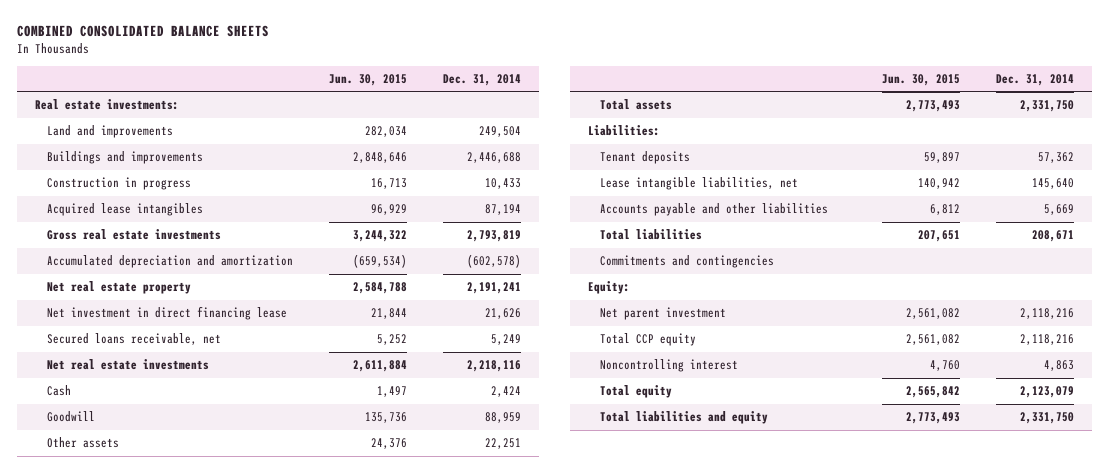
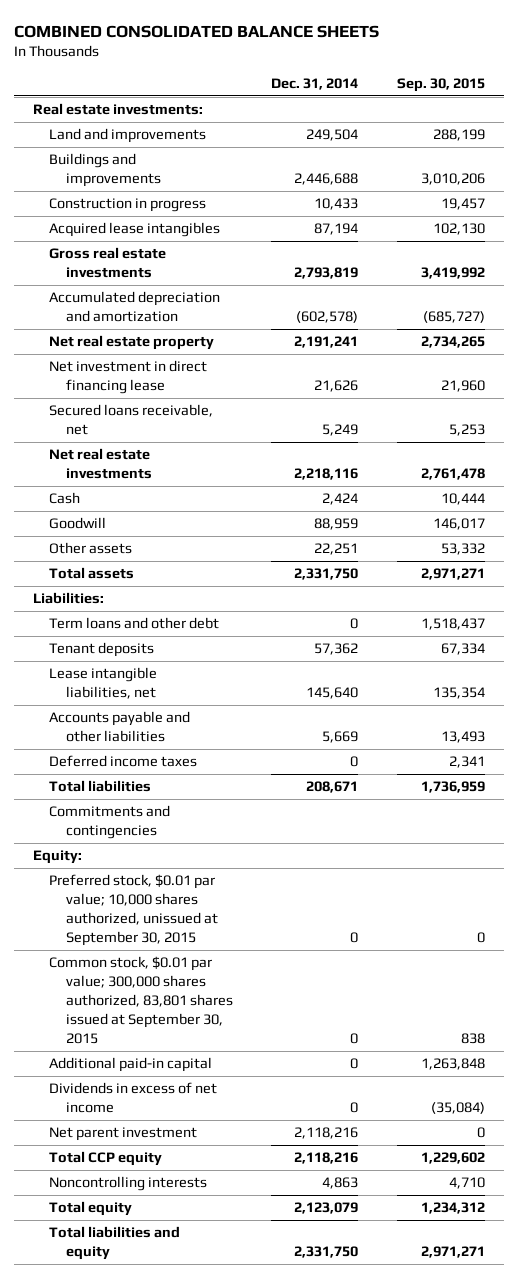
[328,73,407,86] Jun. 30, 2015 -> none
none -> [397,78,486,93] Sep. 30, 2015
none -> [49,617,220,630] Term loans and other debt
none -> [49,755,198,768] Deferred income taxes
none -> [49,874,218,947] Preferred stock, $0.01 par value; 10,000 shares authorized, unissued at September 30, 2015
none -> [49,956,233,1045] Common stock, $0.01 par value; 300,000 shares authorized, 83,801 shares issued at September 30, 2015
none -> [49,1057,213,1073] Additional paid-in capital
none -> [49,1082,218,1114] Dividends in excess of net income
[599,359,738,373] Noncontrolling interest -> [49,1176,208,1192] Noncontrolling interests

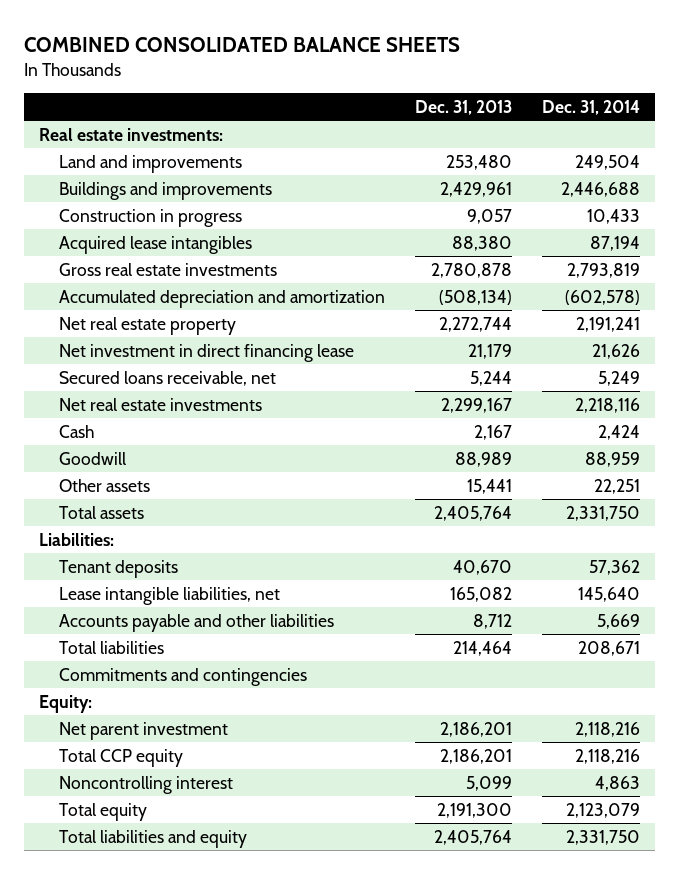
[397,78,486,93] Sep. 30, 2015 -> none
none -> [414,100,512,116] Dec. 31, 2013
[49,617,220,630] Term loans and other debt -> none
[49,755,198,768] Deferred income taxes -> none
[49,874,218,947] Preferred stock, $0.01 par value; 10,000 shares authorized, unissued at September 30, 2015 -> none
[49,956,233,1045] Common stock, $0.01 par value; 300,000 shares authorized, 83,801 shares issued at September 30, 2015 -> none
[49,1057,213,1073] Additional paid-in capital -> none
[49,1082,218,1114] Dividends in excess of net income -> none
[49,1176,208,1192] Noncontrolling interests -> [58,775,233,794] Noncontrolling interest

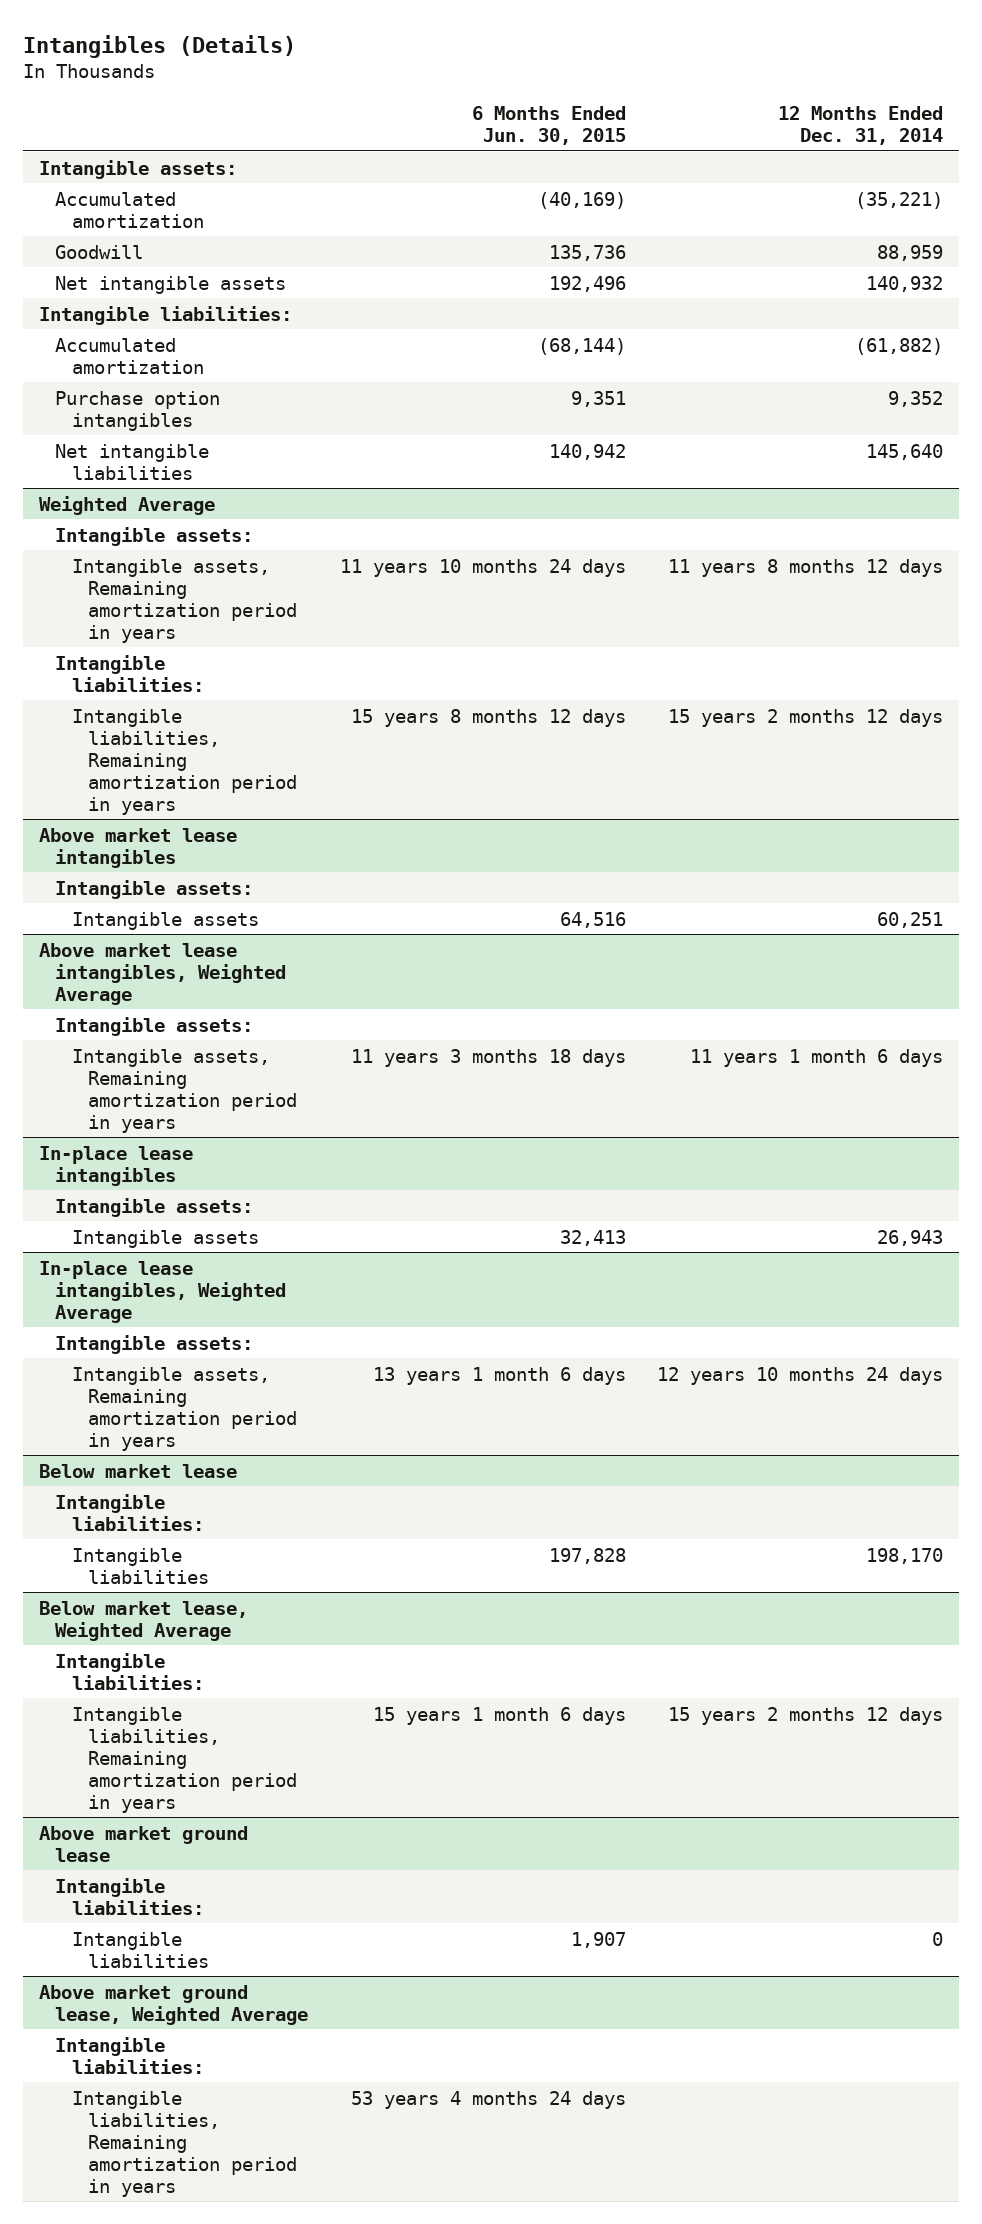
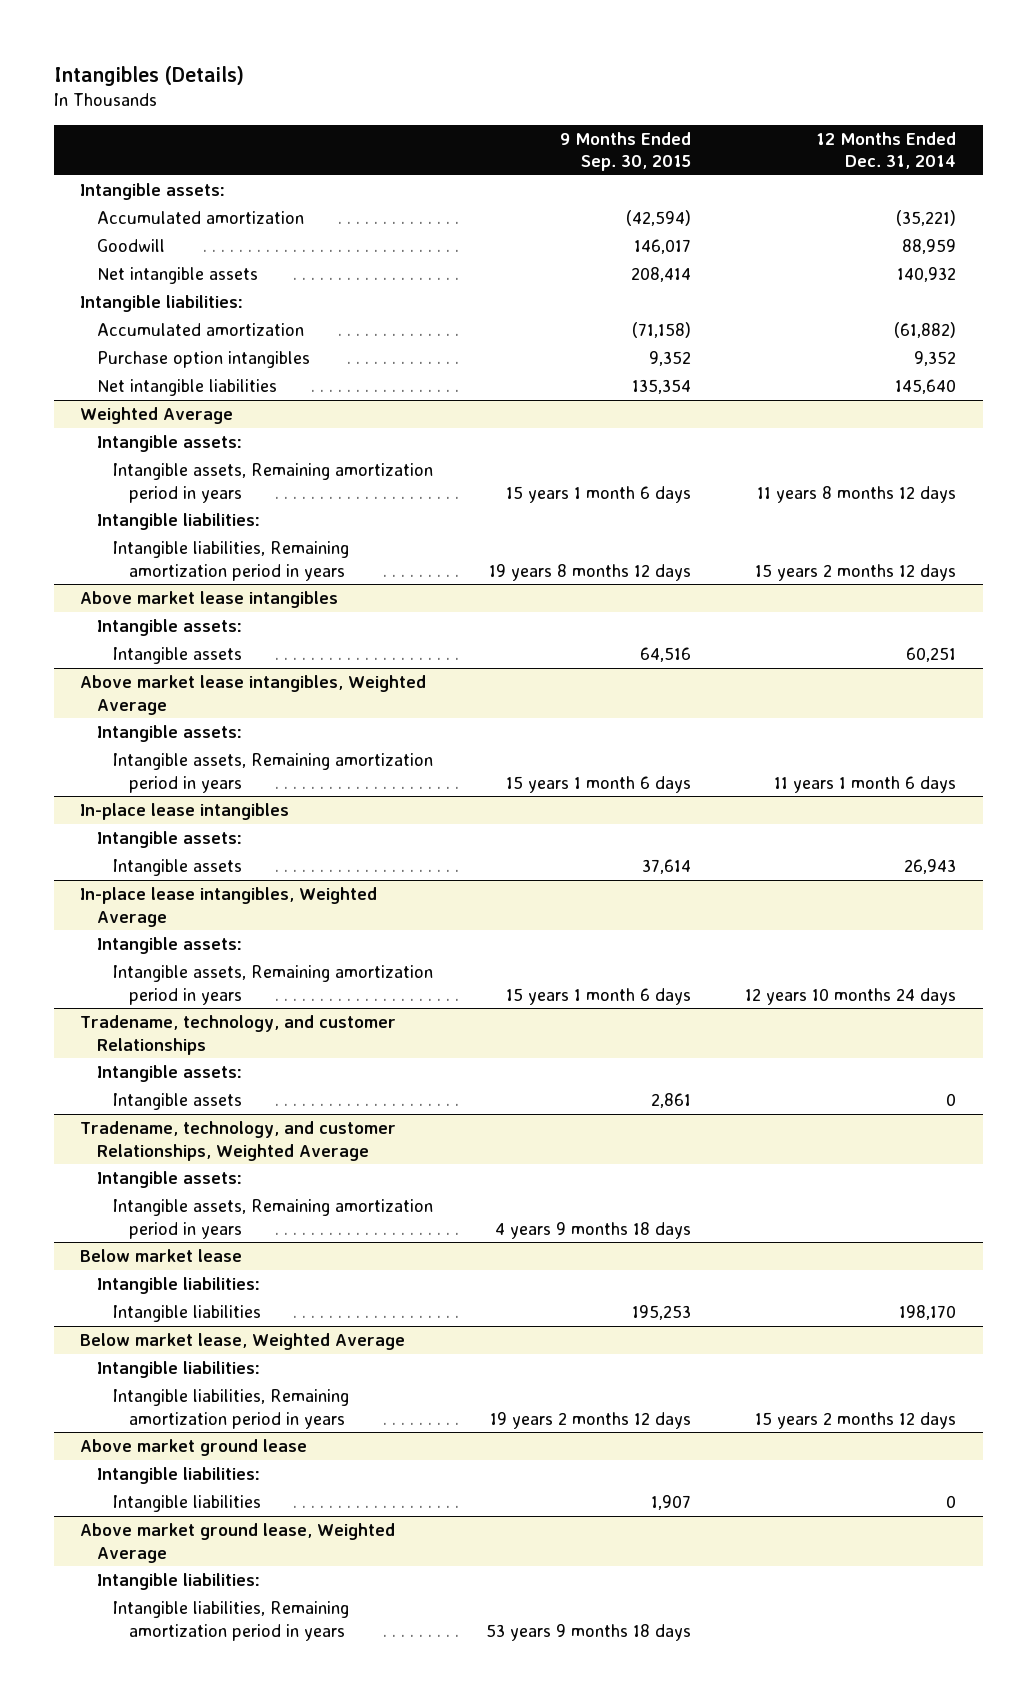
[471,106,626,146] 6 Months Ended Jun. 30, 2015 -> none
none -> [560,131,692,172] 9 Months Ended Sep. 30, 2015
none -> [80,1014,397,1055] Tradename, technology, and customer Relationships
none -> [96,1064,242,1082] Intangible assets:
none -> [112,1092,242,1110] Intangible assets
none -> [80,1120,397,1161] Tradename, technology, and customer Relationships, Weighted Average
none -> [96,1170,242,1188] Intangible assets:
none -> [112,1198,433,1239] Intangible assets, Remaining amortization period in years

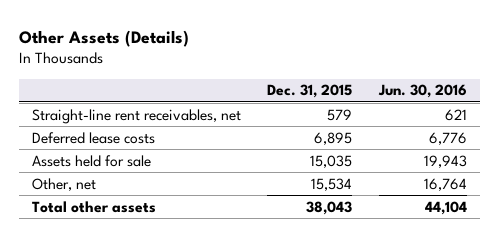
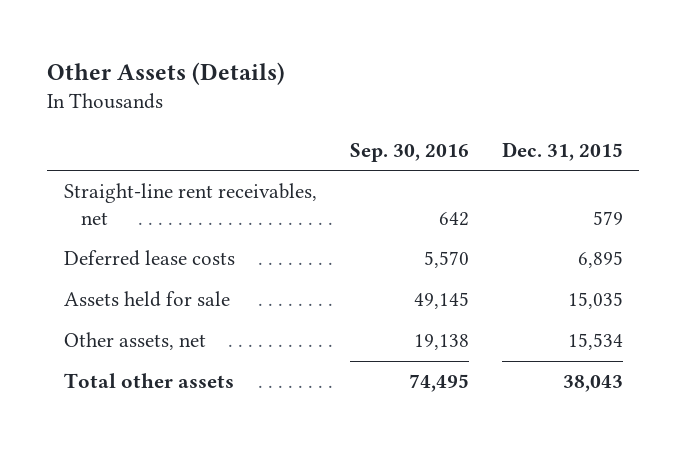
[377,84,467,99] Jun. 30, 2016 -> none
none -> [349,142,469,162] Sep. 30, 2016
[31,177,96,191] Other, net -> [63,332,206,351] Other assets, net

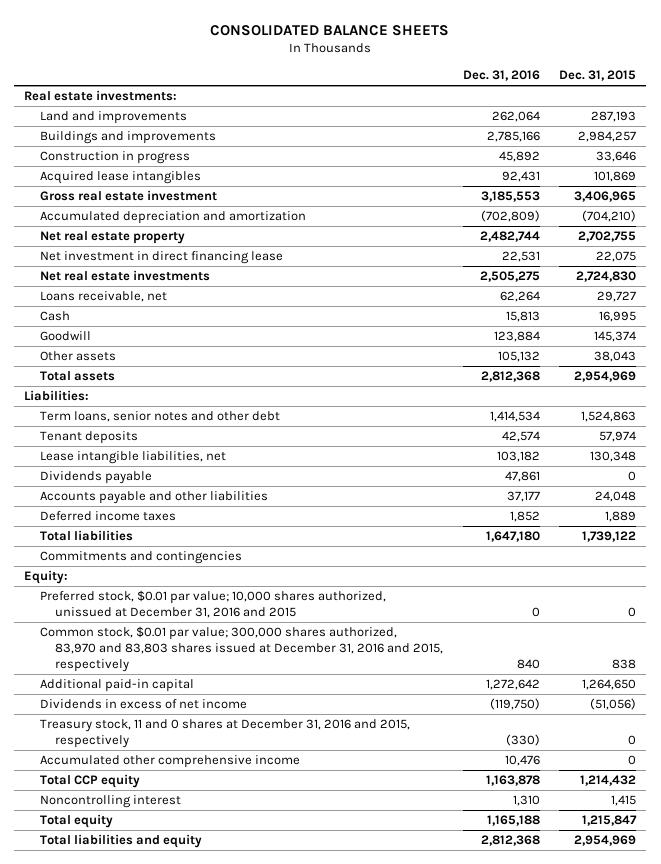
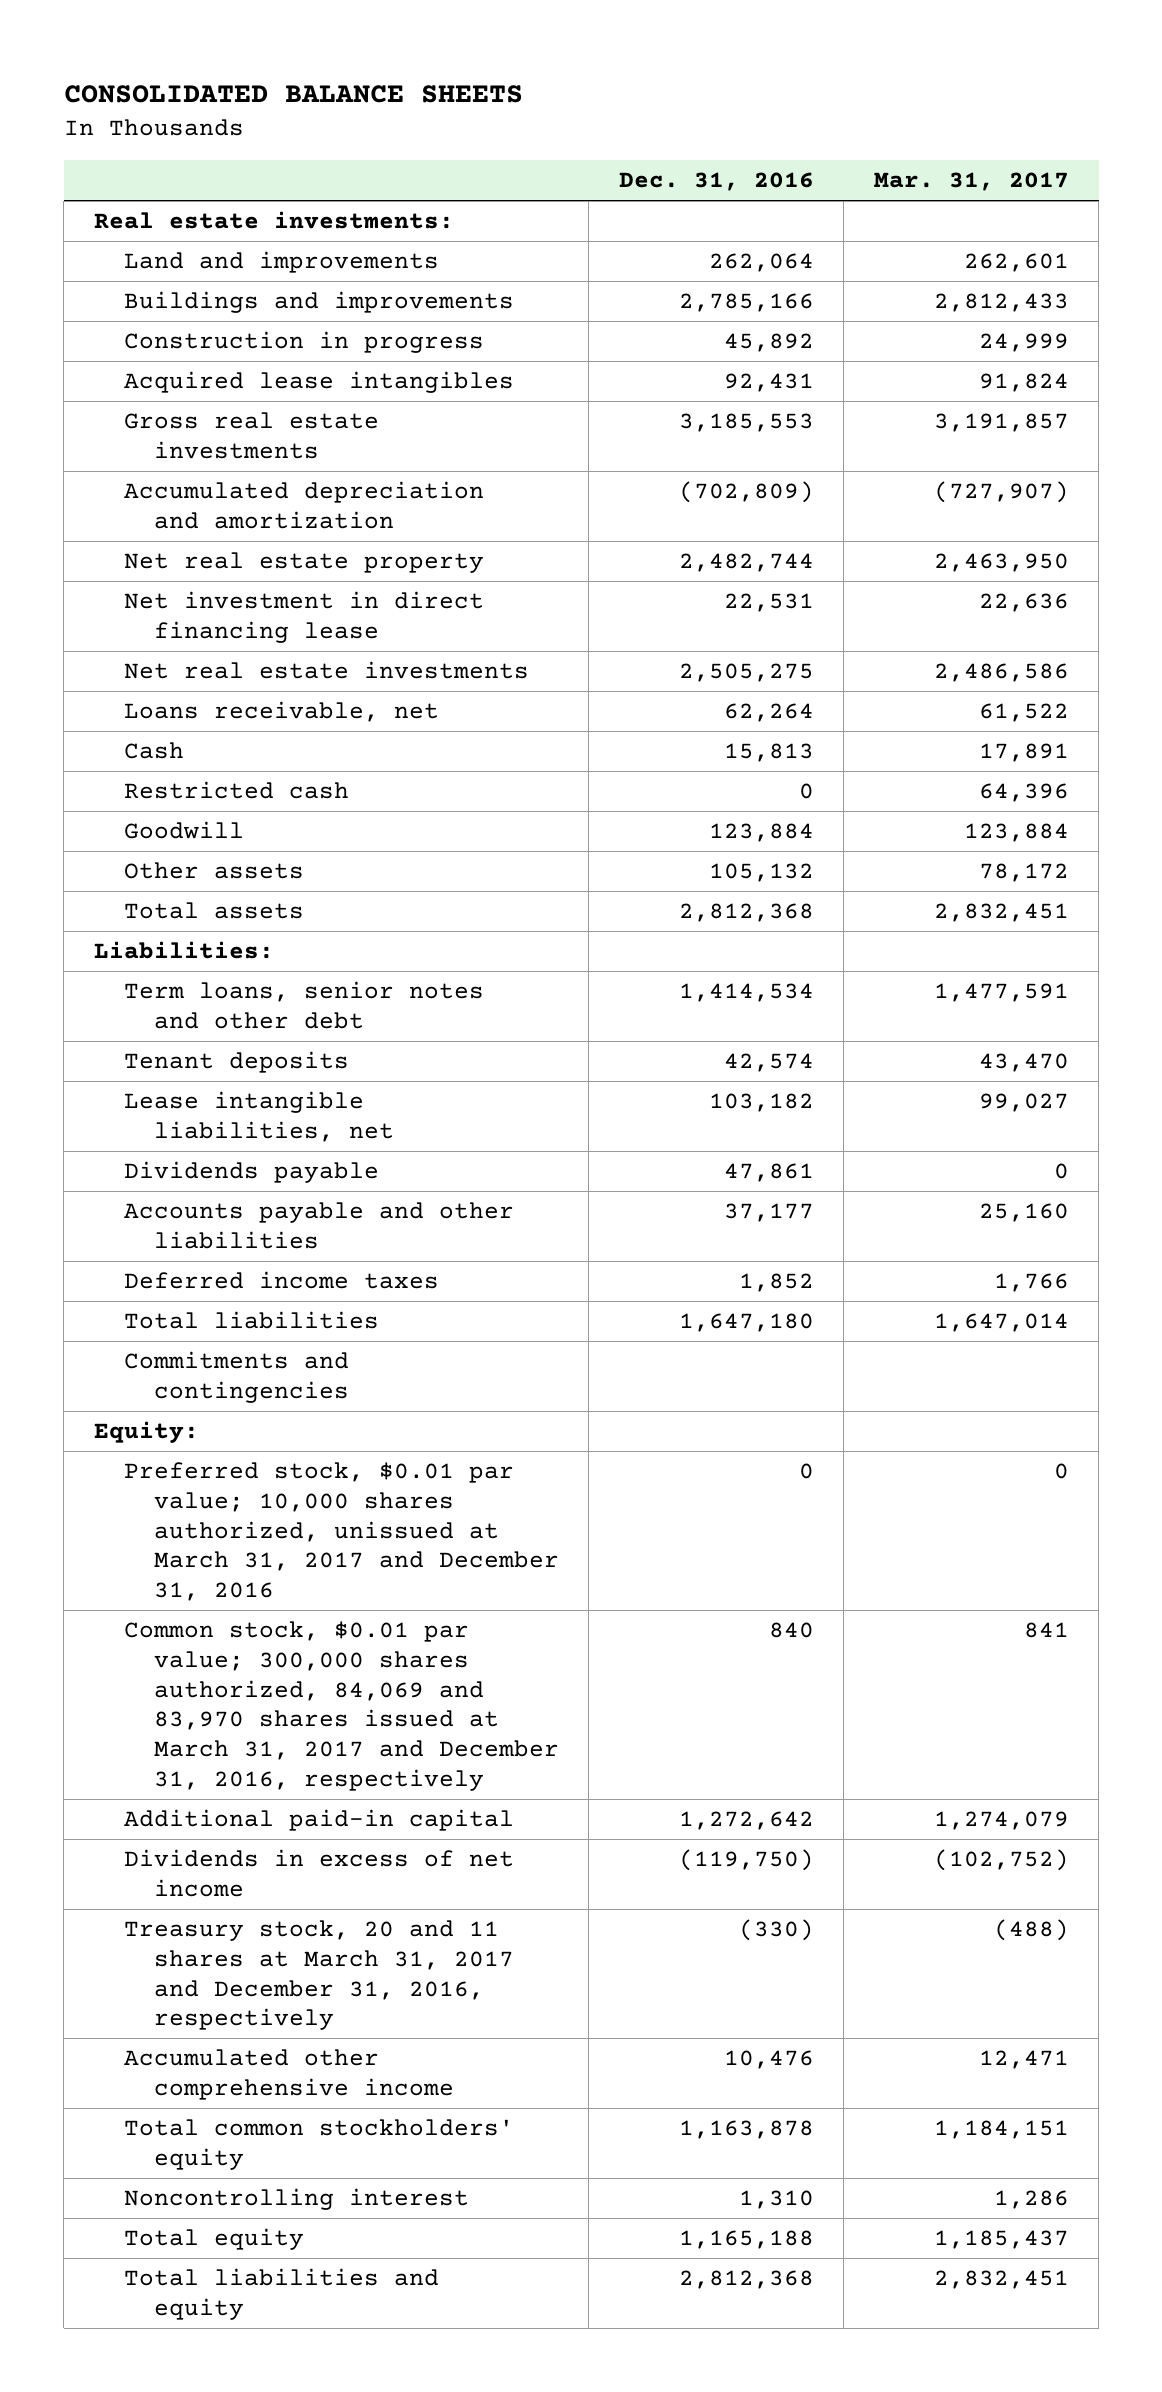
[559,70,637,82] Dec. 31, 2015 -> none
none -> [873,172,1069,192] Mar. 31, 2017
[39,190,217,202] Gross real estate investment -> [123,412,379,459] Gross real estate investments
none -> [123,781,349,800] Restricted cash
[39,590,386,619] Preferred stock, $0.01 par value; 10,000 shares authorized, unissued at December 31, 2016 and 2015 -> [123,1462,559,1602] Preferred stock, $0.01 par value; 10,000 shares authorized, unissued at March 31, 2017 and December 31, 2016
[39,626,444,673] Common stock, $0.01 par value; 300,000 shares authorized, 83,970 and 83,803 shares issued at December 31, 2016 and 2015, respectively -> [123,1621,559,1791] Common stock, $0.01 par value; 300,000 shares authorized, 84,069 and 83,970 shares issued at March 31, 2017 and December 31, 2016, respectively
[39,719,410,749] Treasury stock, 11 and 0 shares at December 31, 2016 and 2015, respectively -> [123,1920,514,2031] Treasury stock, 20 and 11 shares at March 31, 2017 and December 31, 2016, respectively
[39,774,140,789] Total CCP equity -> [123,2119,514,2170] Total common stockholders' equity

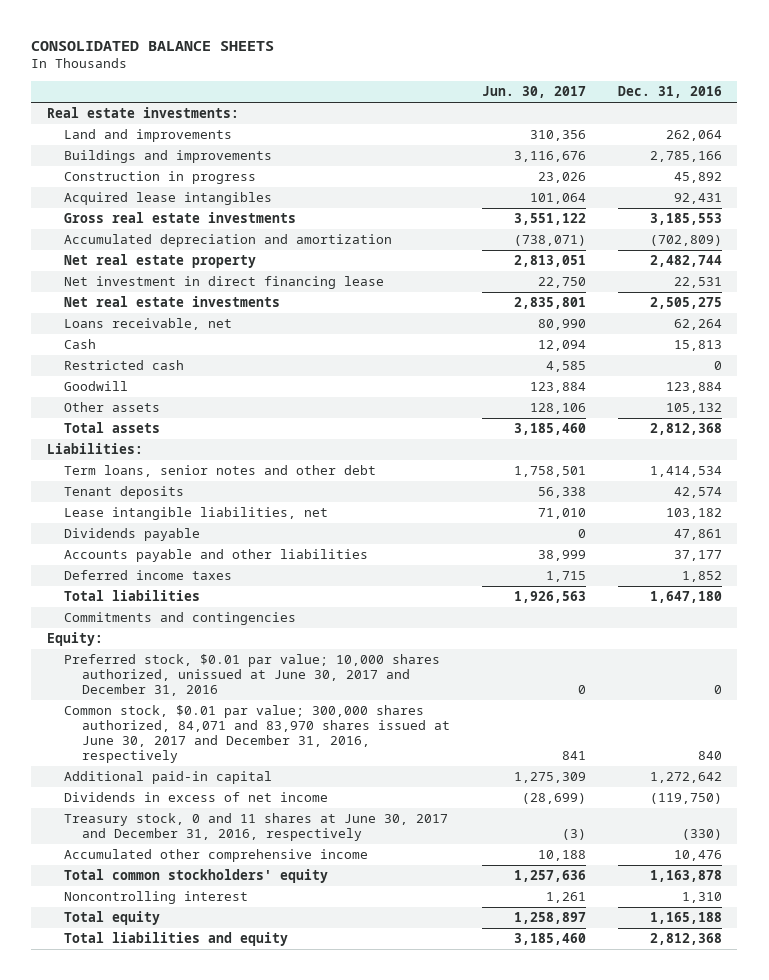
[873,172,1069,192] Mar. 31, 2017 -> none
none -> [481,86,586,99] Jun. 30, 2017
[123,1462,559,1602] Preferred stock, $0.01 par value; 10,000 shares authorized, unissued at March 31, 2017 and December 31, 2016 -> [64,654,441,697] Preferred stock, $0.01 par value; 10,000 shares authorized, unissued at June 30, 2017 and December 31, 2016
[123,1621,559,1791] Common stock, $0.01 par value; 300,000 shares authorized, 84,069 and 83,970 shares issued at March 31, 2017 and December 31, 2016, respectively -> [64,705,450,764] Common stock, $0.01 par value; 300,000 shares authorized, 84,071 and 83,970 shares issued at June 30, 2017 and December 31, 2016, respectively
[123,1920,514,2031] Treasury stock, 20 and 11 shares at March 31, 2017 and December 31, 2016, respectively -> [64,813,449,842] Treasury stock, 0 and 11 shares at June 30, 2017 and December 31, 2016, respectively

